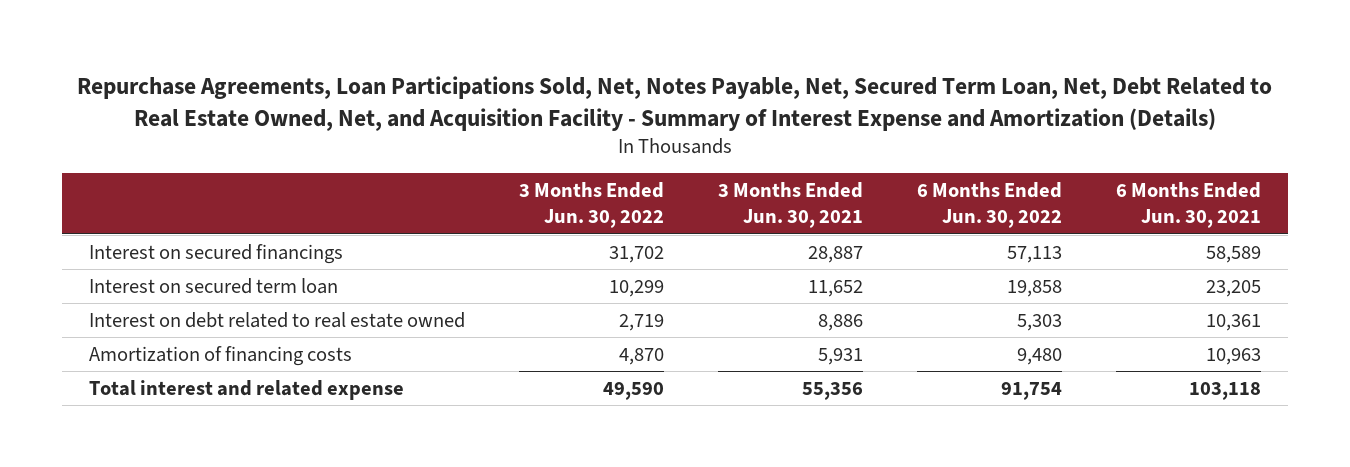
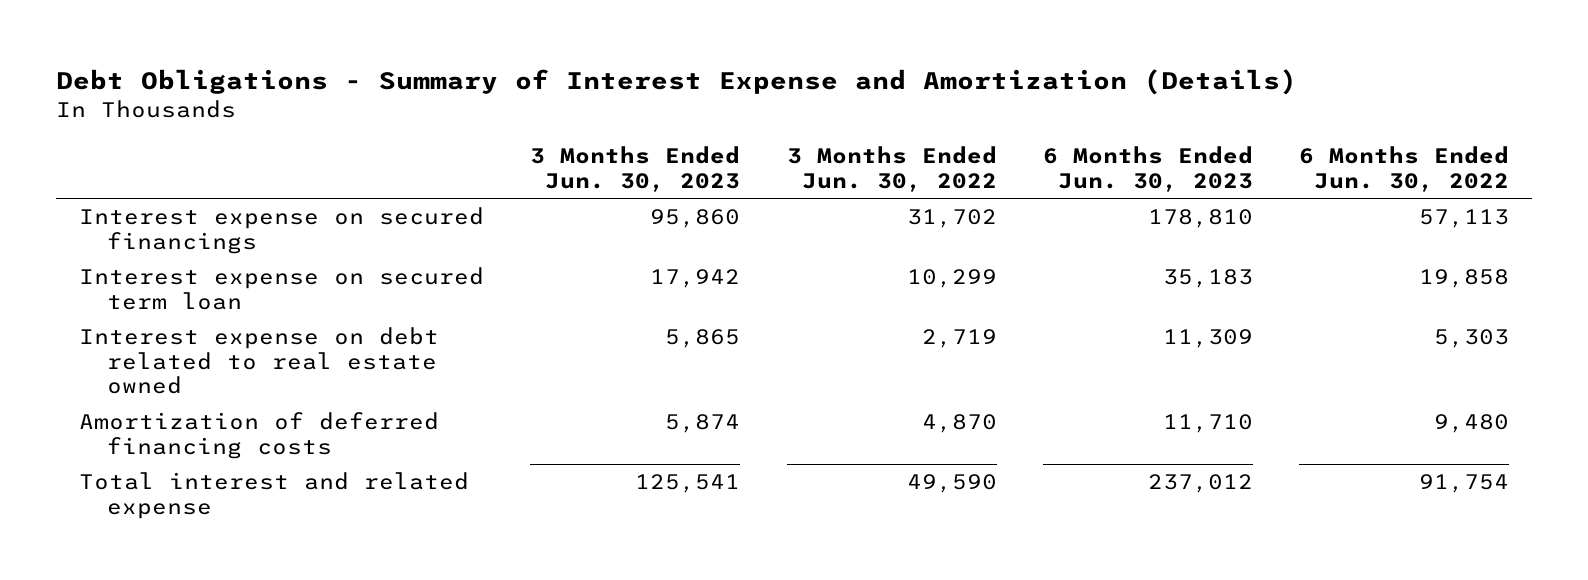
[77,76,1273,131] Repurchase Agreements, Loan Participations Sold, Net, Notes Payable, Net, Secured Term Loan, Net, Debt Related to Real Estate Owned, Net, and Acquisition Facility - Summary of Interest Expense and Amortization (Details) -> [56,68,1298,95] Debt Obligations - Summary of Interest Expense and Amortization (Details)
[718,182,864,229] 3 Months Ended Jun. 30, 2021 -> none
[1115,182,1261,229] 6 Months Ended Jun. 30, 2021 -> none
none -> [530,145,741,192] 3 Months Ended Jun. 30, 2023
none -> [1042,145,1253,192] 6 Months Ended Jun. 30, 2023
[89,243,344,264] Interest on secured financings -> [79,207,485,254] Interest expense on secured financings
[89,277,339,294] Interest on secured term loan -> [79,267,485,310] Interest expense on secured term loan
[89,311,466,328] Interest on debt related to real estate owned -> [79,327,440,395] Interest expense on debt related to real estate owned
[89,345,353,366] Amortization of financing costs -> [79,412,440,459] Amortization of deferred financing costs

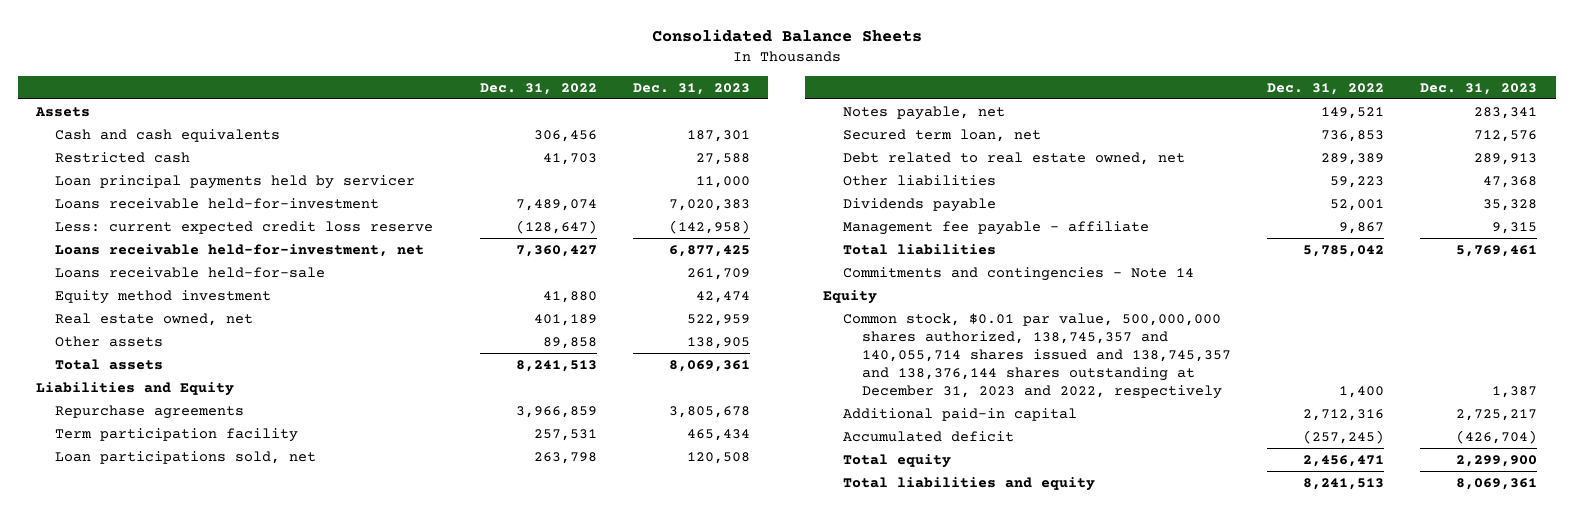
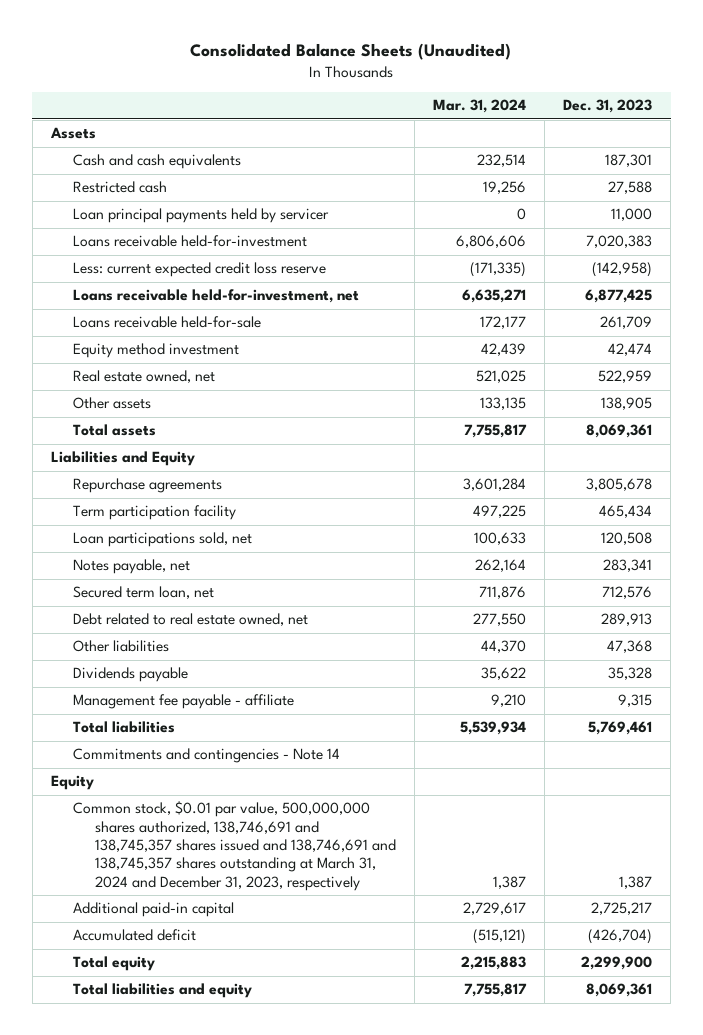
[651,28,922,42] Consolidated Balance Sheets -> [190,42,512,60] Consolidated Balance Sheets (Unaudited)
[479,82,597,95] Dec. 31, 2022 -> none
none -> [433,99,527,114] Mar. 31, 2024
[842,312,1232,400] Common stock, $0.01 par value, 500,000,000 shares authorized, 138,745,357 and 140,055,714 shares issued and 138,745,357 and 138,376,144 shares outstanding at December 31, 2023 and 2022, respectively -> [72,801,397,891] Common stock, $0.01 par value, 500,000,000 shares authorized, 138,746,691 and 138,745,357 shares issued and 138,746,691 and 138,745,357 shares outstanding at March 31, 2024 and December 31, 2023, respectively

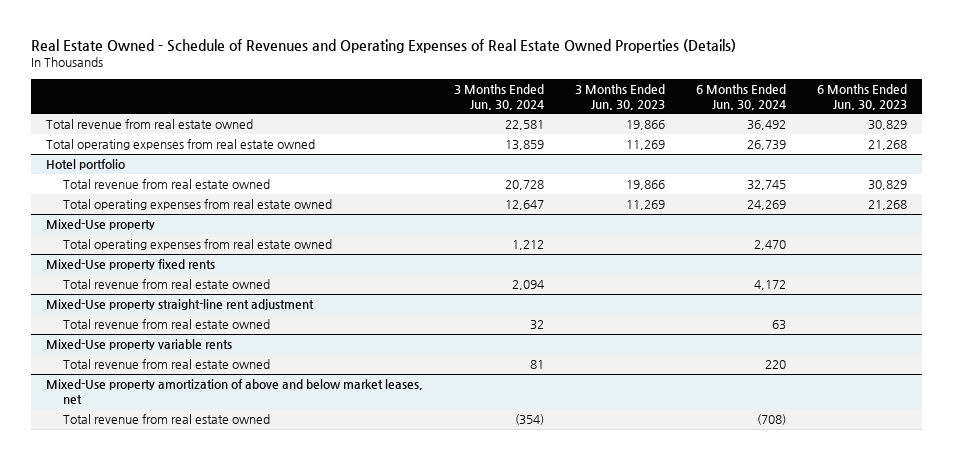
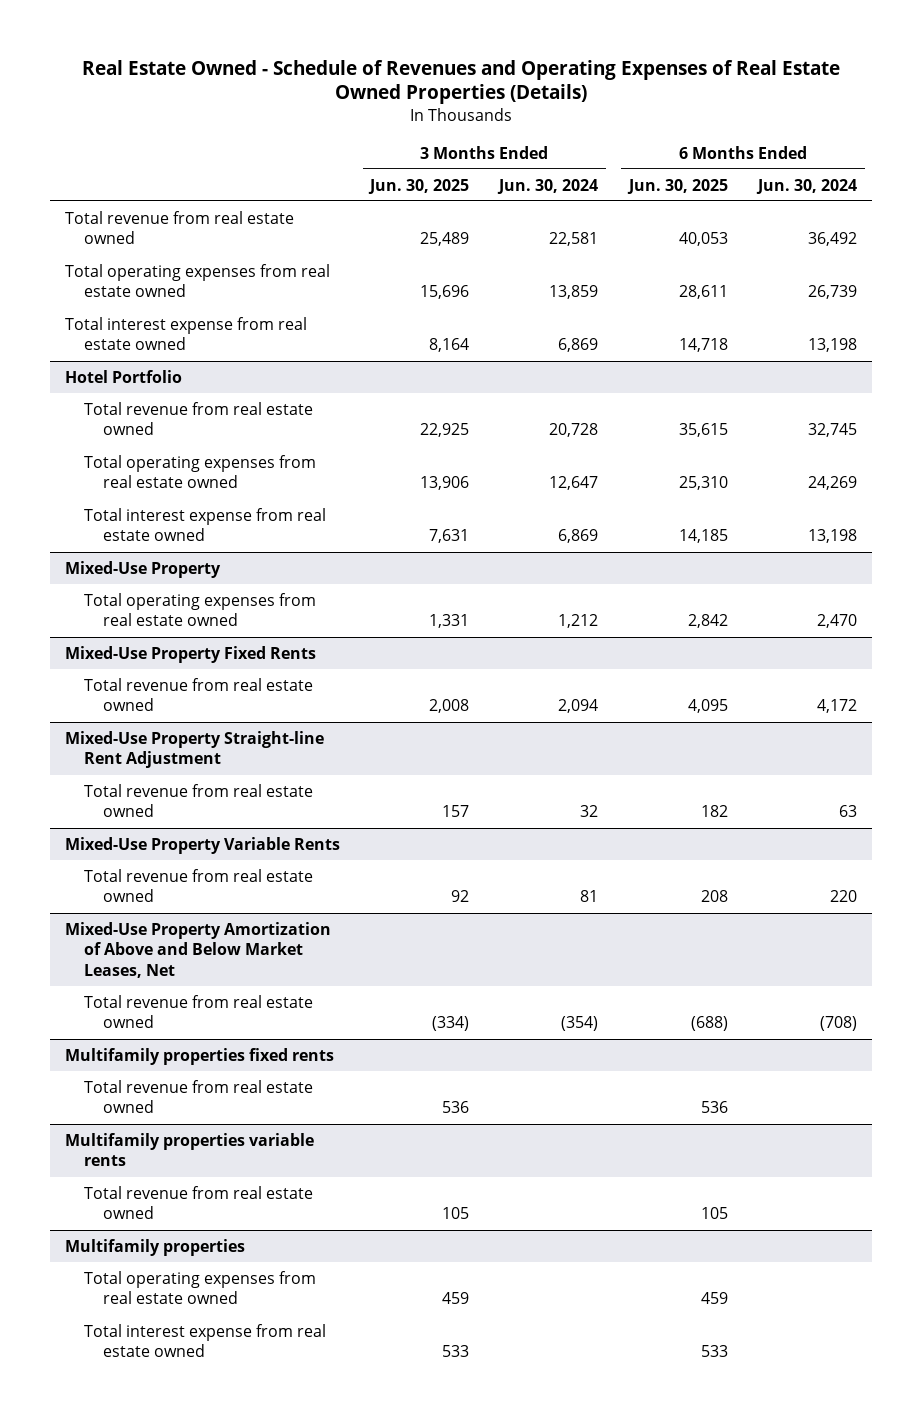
[574,83,665,110] 3 Months Ended Jun. 30, 2023 -> none
[816,83,907,110] 6 Months Ended Jun. 30, 2023 -> none
none -> [368,178,470,194] Jun. 30, 2025
none -> [626,178,728,194] Jun. 30, 2025
none -> [64,316,307,351] Total interest expense from real estate owned
[46,159,126,171] Hotel portfolio -> [64,369,182,383] Hotel Portfolio
none -> [83,507,326,542] Total interest expense from real estate owned
[46,219,156,231] Mixed-Use property -> [64,560,221,578] Mixed-Use Property
[46,259,216,271] Mixed-Use property fixed rents -> [64,645,316,663] Mixed-Use Property Fixed Rents
[46,299,315,311] Mixed-Use property straight-line rent adjustment -> [64,730,324,769] Mixed-Use Property Straight-line Rent Adjustment
[46,339,233,351] Mixed-Use property variable rents -> [64,836,340,854] Mixed-Use Property Variable Rents
[46,379,424,405] Mixed-Use property amortization of above and below market leases, net -> [64,921,331,979] Mixed-Use Property Amortization of Above and Below Market Leases, Net
none -> [64,1047,334,1065] Multifamily properties fixed rents
none -> [83,1079,313,1114] Total revenue from real estate owned
none -> [64,1132,314,1167] Multifamily properties variable rents
none -> [83,1185,313,1220] Total revenue from real estate owned
none -> [64,1238,245,1256] Multifamily properties
none -> [83,1270,316,1305] Total operating expenses from real estate owned
none -> [83,1323,326,1358] Total interest expense from real estate owned

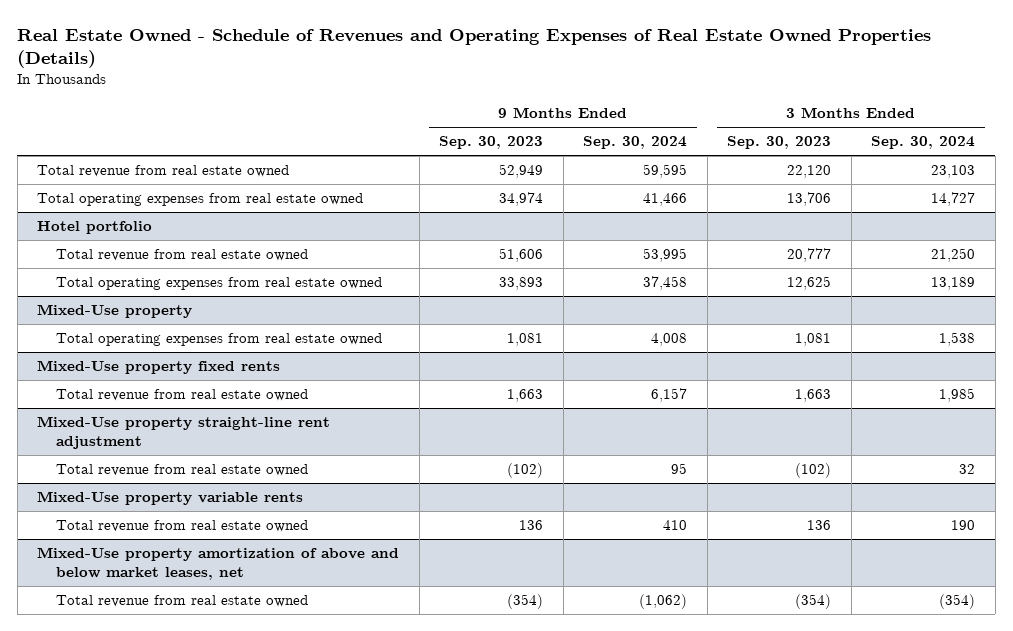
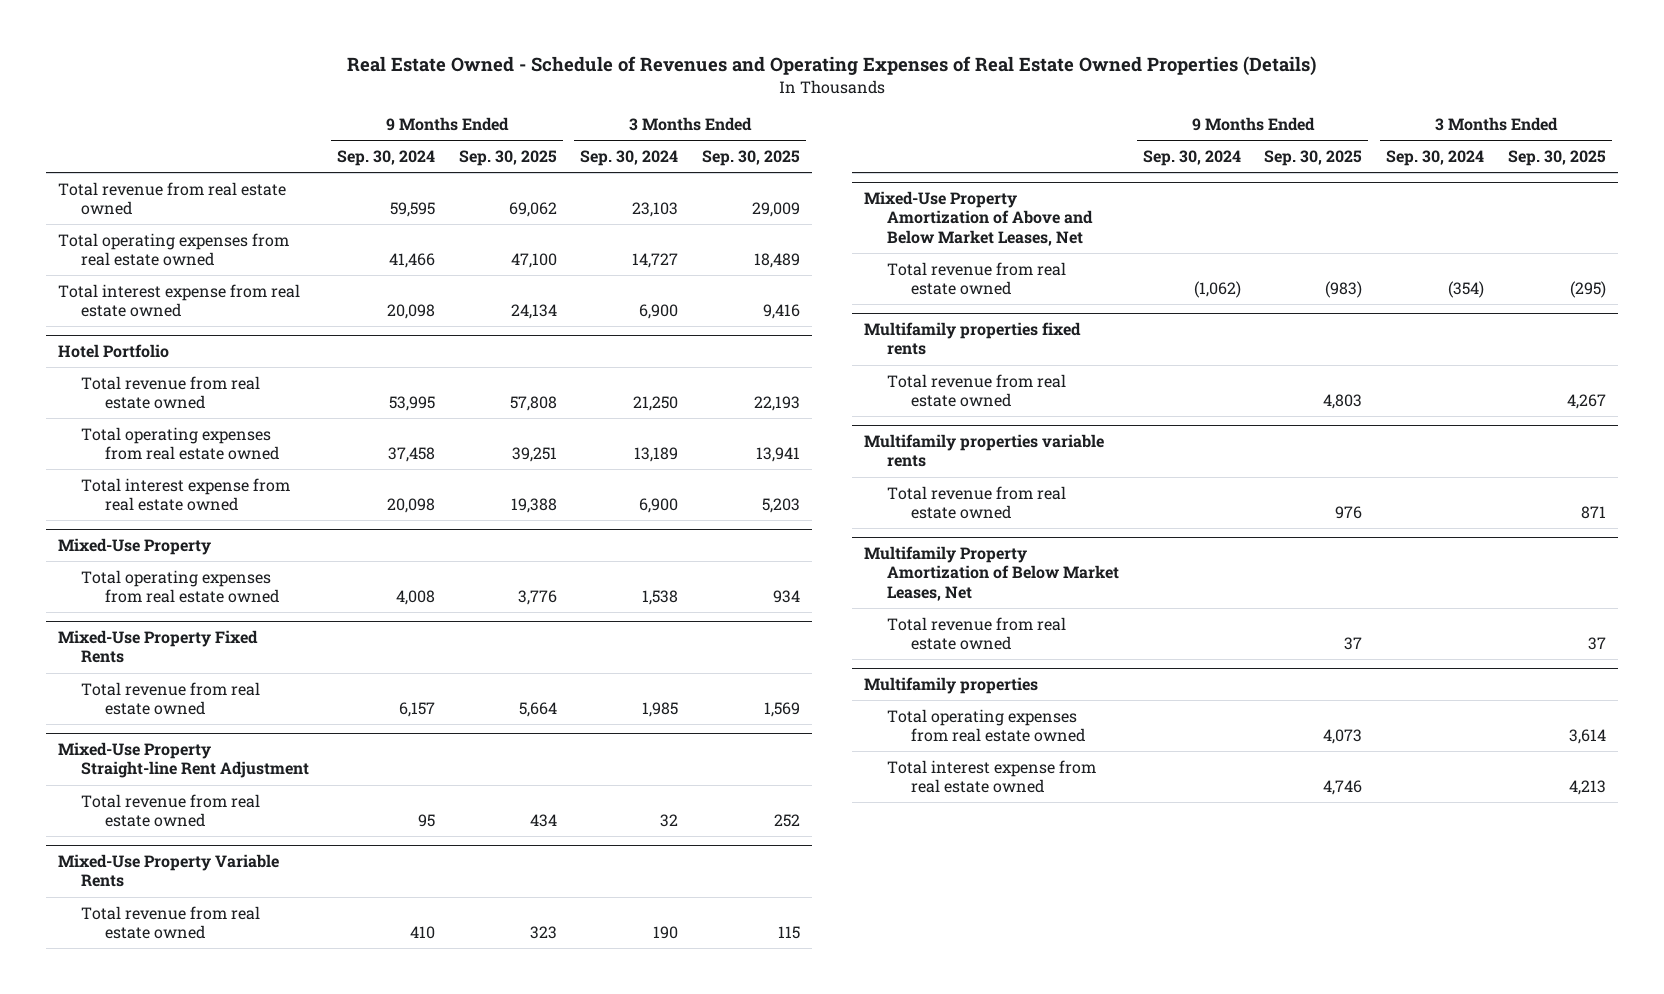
[439,136,544,150] Sep. 30, 2023 -> none
[727,136,832,150] Sep. 30, 2023 -> none
none -> [458,150,557,167] Sep. 30, 2025
none -> [702,150,801,167] Sep. 30, 2025
none -> [57,283,300,317] Total interest expense from real estate owned
[37,221,153,235] Hotel portfolio -> [57,344,169,359] Hotel Portfolio
none -> [81,477,291,511] Total interest expense from real estate owned
[37,304,193,319] Mixed-Use property -> [57,538,211,556] Mixed-Use Property
[37,360,281,375] Mixed-Use property fixed rents -> [57,630,258,664] Mixed-Use Property Fixed Rents
[37,416,331,450] Mixed-Use property straight-line rent adjustment -> [57,742,310,779] Mixed-Use Property Straight-line Rent Adjustment
[37,491,304,506] Mixed-Use property variable rents -> [57,854,279,888] Mixed-Use Property Variable Rents
[37,547,400,581] Mixed-Use property amortization of above and below market leases, net -> [863,191,1094,246] Mixed-Use Property Amortization of Above and Below Market Leases, Net
none -> [863,322,1081,356] Multifamily properties fixed rents
none -> [887,373,1067,407] Total revenue from real estate owned
none -> [863,434,1104,468] Multifamily properties variable rents
none -> [887,485,1067,519] Total revenue from real estate owned
none -> [863,546,1120,601] Multifamily Property Amortization of Below Market Leases, Net
none -> [887,616,1067,650] Total revenue from real estate owned
none -> [863,677,1038,695] Multifamily properties
none -> [887,708,1085,742] Total operating expenses from real estate owned
none -> [887,759,1097,793] Total interest expense from real estate owned

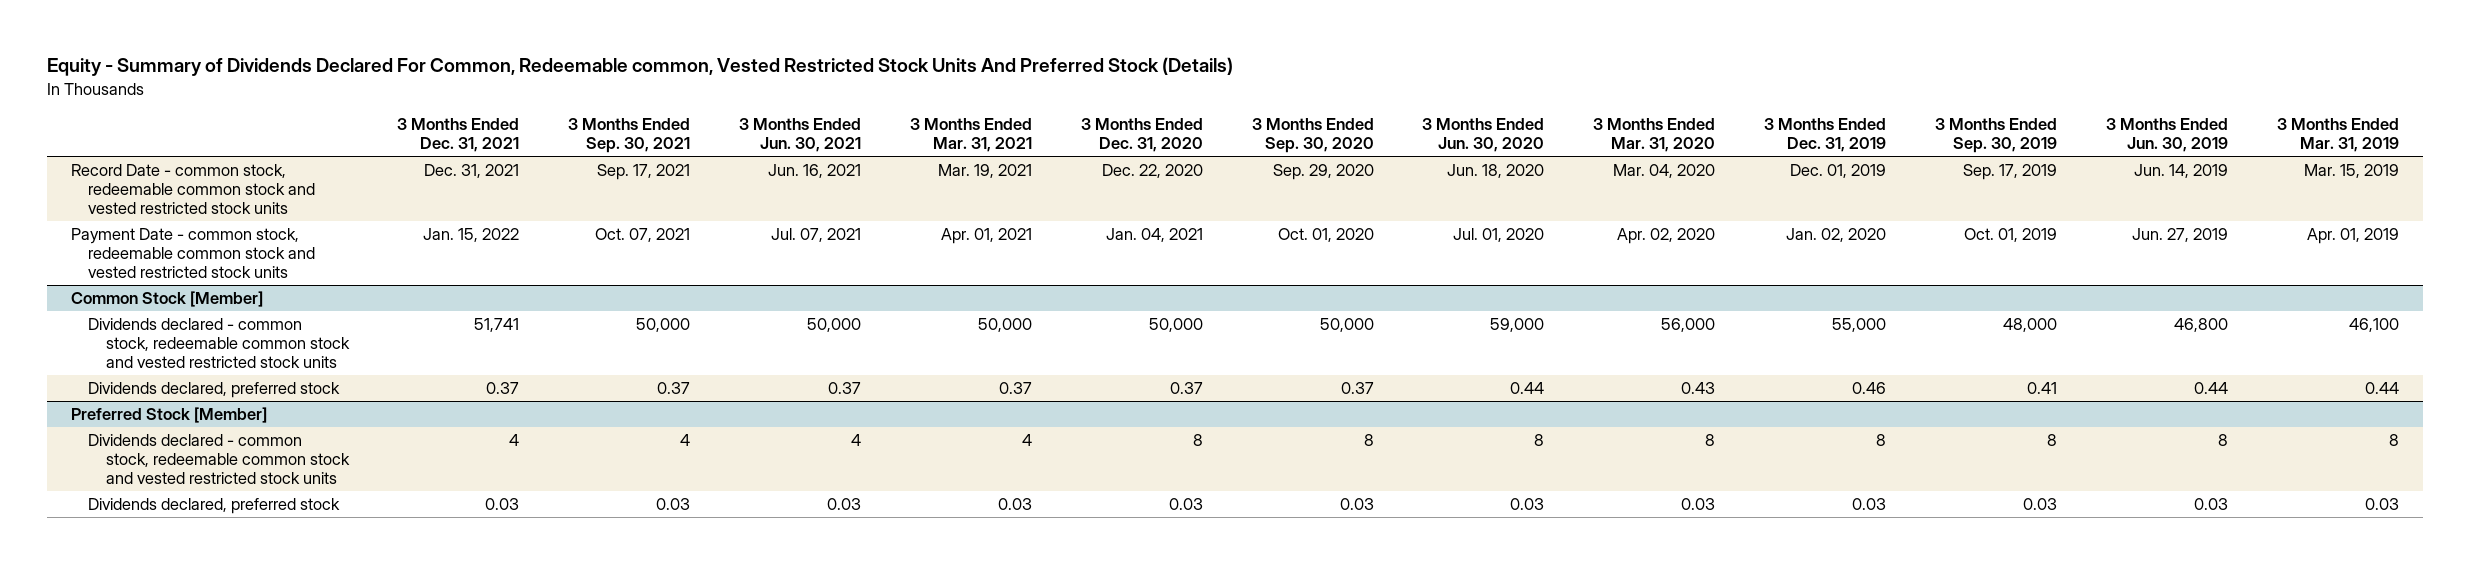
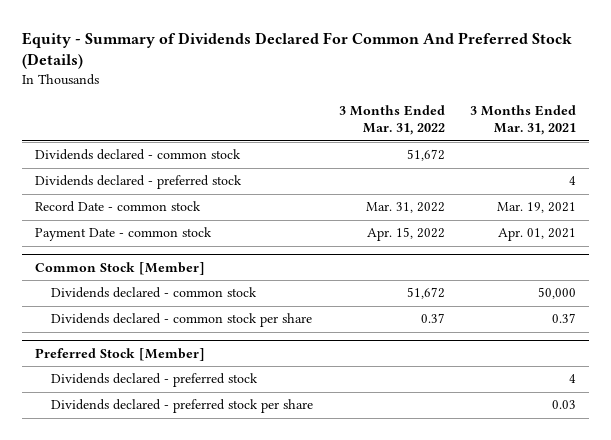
[46,57,1233,77] Equity - Summary of Dividends Declared For Common, Redeemable common, Vested Restricted Stock Units And Preferred Stock (Details) -> [22,31,573,70] Equity - Summary of Dividends Declared For Common And Preferred Stock (Details)
[397,117,520,153] 3 Months Ended Dec. 31, 2021 -> none
[568,117,691,154] 3 Months Ended Sep. 30, 2021 -> none
[739,117,862,153] 3 Months Ended Jun. 30, 2021 -> none
[1080,117,1203,153] 3 Months Ended Dec. 31, 2020 -> none
[1251,117,1374,154] 3 Months Ended Sep. 30, 2020 -> none
[1422,117,1545,153] 3 Months Ended Jun. 30, 2020 -> none
[1593,117,1716,153] 3 Months Ended Mar. 31, 2020 -> none
[1764,117,1887,153] 3 Months Ended Dec. 31, 2019 -> none
[1934,117,2057,154] 3 Months Ended Sep. 30, 2019 -> none
[2105,117,2228,153] 3 Months Ended Jun. 30, 2019 -> none
[2276,117,2399,153] 3 Months Ended Mar. 31, 2019 -> none
none -> [338,105,445,136] 3 Months Ended Mar. 31, 2022
none -> [34,149,241,161] Dividends declared - common stock
none -> [34,175,242,190] Dividends declared - preferred stock
[71,163,316,215] Record Date - common stock, redeemable common stock and vested restricted stock units -> [34,201,201,213] Record Date - common stock
[71,227,316,279] Payment Date - common stock, redeemable common stock and vested restricted stock units -> [34,227,212,242] Payment Date - common stock
[88,381,341,398] Dividends declared, preferred stock -> none
[88,317,350,369] Dividends declared - common stock, redeemable common stock and vested restricted stock units -> [51,287,258,299] Dividends declared - common stock
none -> [51,313,313,328] Dividends declared - common stock per share
[88,433,350,485] Dividends declared - common stock, redeemable common stock and vested restricted stock units -> none
none -> [51,373,259,388] Dividends declared - preferred stock
[88,497,341,514] Dividends declared, preferred stock -> [51,399,314,414] Dividends declared - preferred stock per share

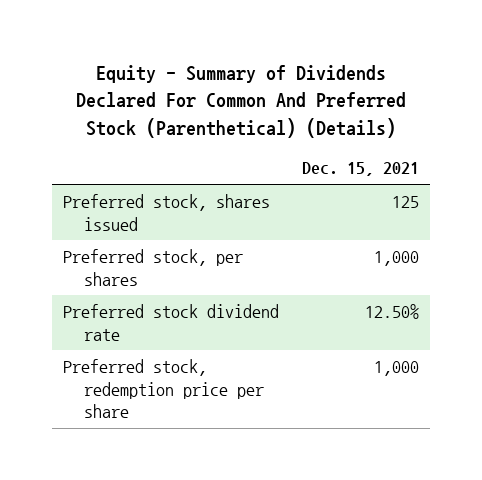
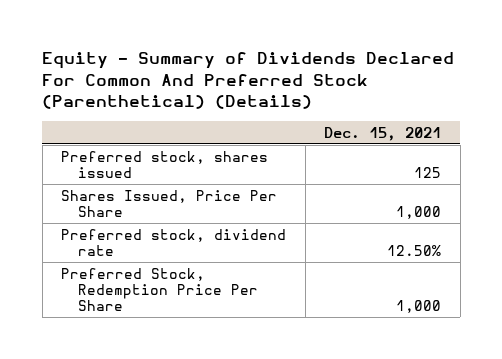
[63,249,244,286] Preferred stock, per shares -> [61,189,278,217] Shares Issued, Price Per Share
[63,304,280,341] Preferred stock dividend rate -> [61,228,287,256] Preferred stock, dividend rate
[63,359,265,418] Preferred stock, redemption price per share -> [61,267,258,312] Preferred Stock, Redemption Price Per Share

